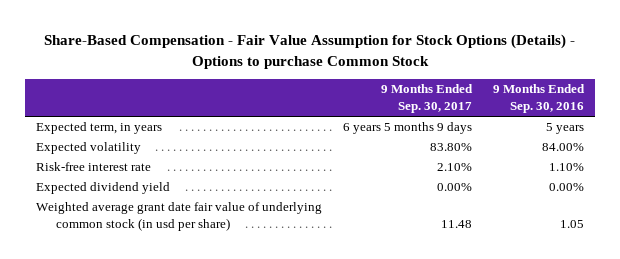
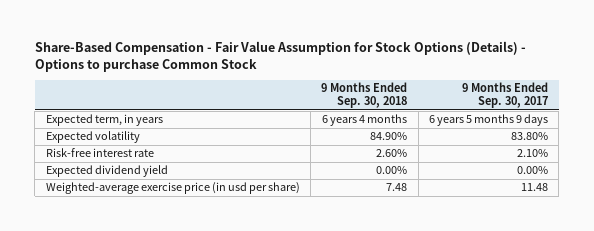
[493,84,586,114] 9 Months Ended Sep. 30, 2016 -> none
none -> [321,82,408,109] 9 Months Ended Sep. 30, 2018
[35,202,322,232] Weighted average grant date fair value of underlying common stock (in usd per share) -> [45,182,300,195] Weighted-average exercise price (in usd per share)

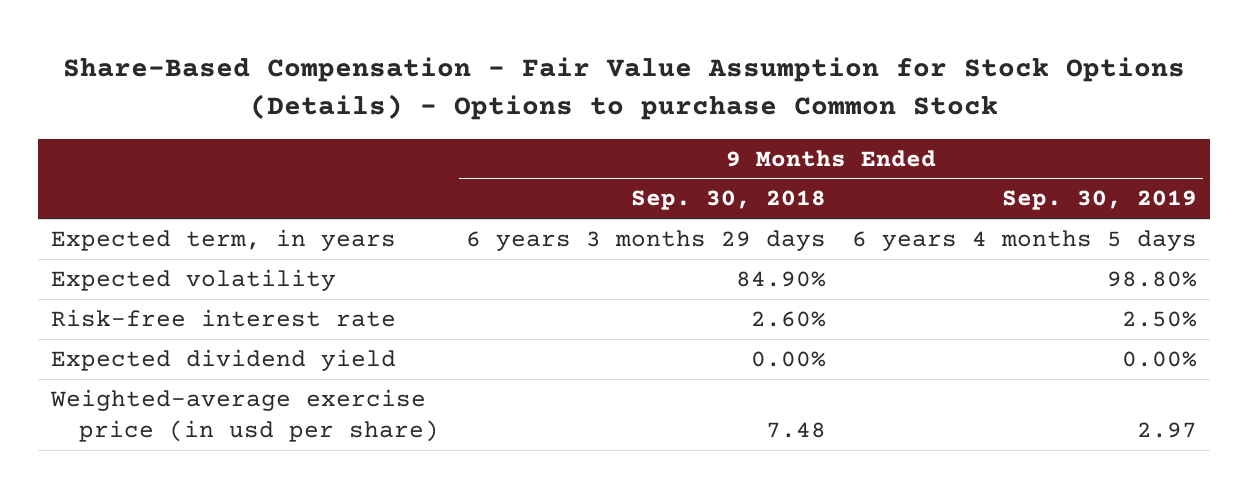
[461,82,548,109] 9 Months Ended Sep. 30, 2017 -> none
none -> [1001,190,1197,211] Sep. 30, 2019
[322,114,408,127] 6 years 4 months -> [465,229,826,251] 6 years 3 months 29 days

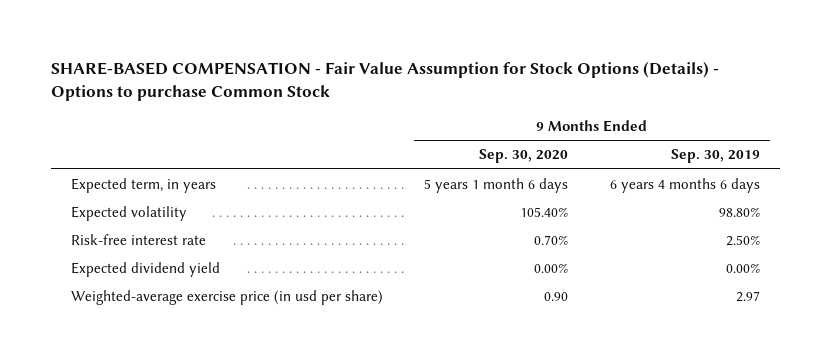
[63,57,1186,121] Share-Based Compensation - Fair Value Assumption for Stock Options (Details) - Options to purchase Common Stock -> [50,60,719,101] SHARE-BASED COMPENSATION - Fair Value Assumption for Stock Options (Details) - Options to purchase Common Stock
[630,190,826,211] Sep. 30, 2018 -> none
none -> [479,149,569,164] Sep. 30, 2020
[851,229,1197,251] 6 years 4 months 5 days -> [609,178,760,194] 6 years 4 months 6 days

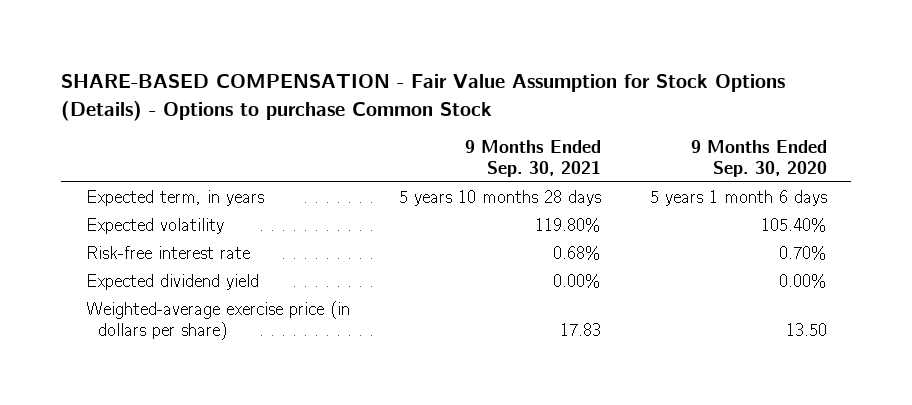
[670,149,760,164] Sep. 30, 2019 -> none
none -> [464,140,601,178] 9 Months Ended Sep. 30, 2021
[71,290,384,306] Weighted-average exercise price (in usd per share) -> [85,300,350,340] Weighted-average exercise price (in dollars per share)
[544,292,569,302] 0.90 -> [785,322,827,336] 13.50

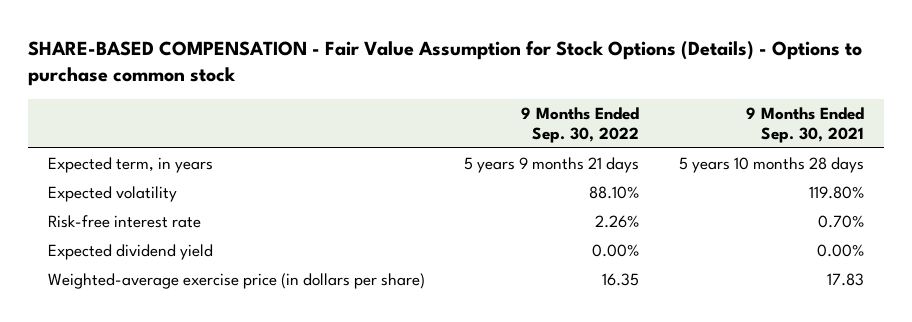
[61,74,786,121] SHARE-BASED COMPENSATION - Fair Value Assumption for Stock Options (Details) - Options to purchase Common Stock -> [27,40,862,87] SHARE-BASED COMPENSATION - Fair Value Assumption for Stock Options (Details) - Options to purchase common stock
[690,140,827,178] 9 Months Ended Sep. 30, 2020 -> none
none -> [521,106,640,144] 9 Months Ended Sep. 30, 2022
[552,245,601,260] 0.68% -> [818,215,865,229] 0.70%

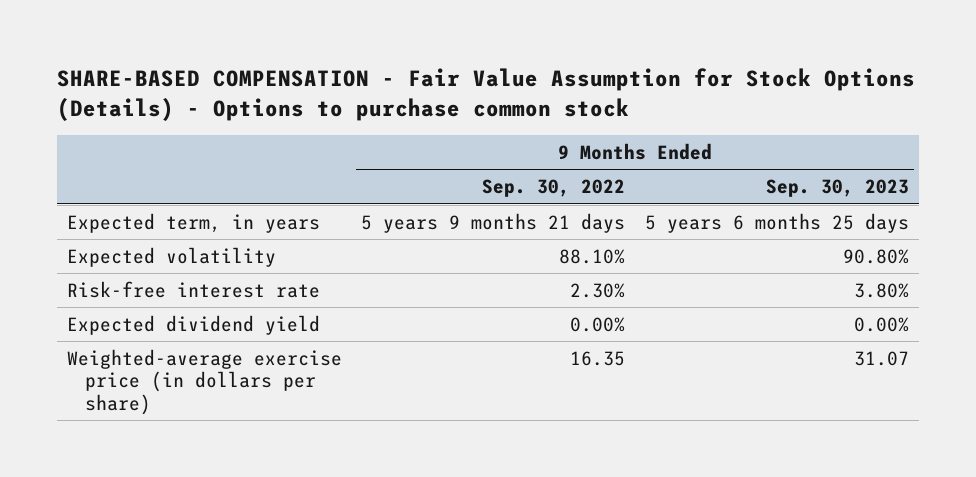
[746,106,865,144] 9 Months Ended Sep. 30, 2021 -> none
none -> [766,179,910,198] Sep. 30, 2023
[595,215,640,229] 2.26% -> [570,282,626,298] 2.30%

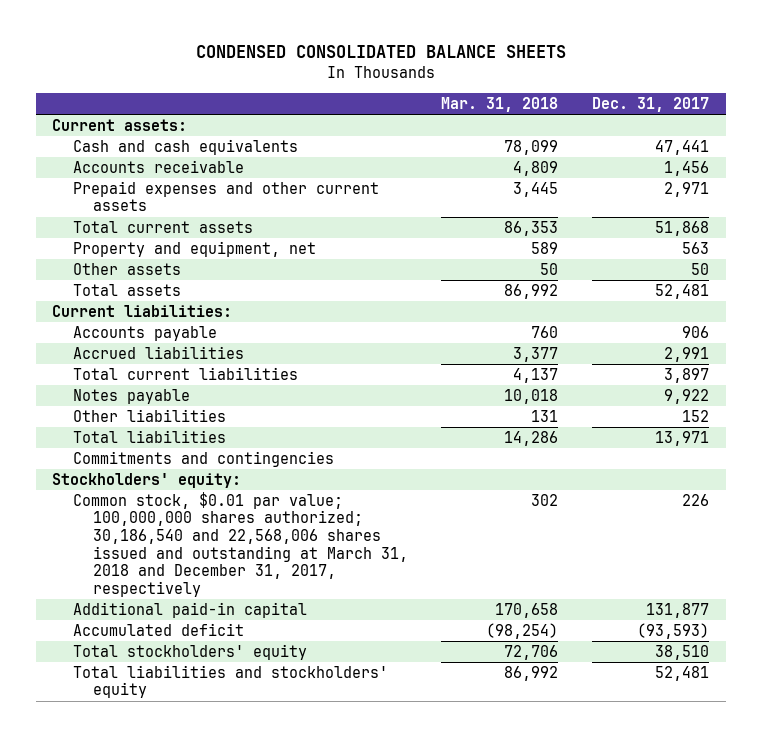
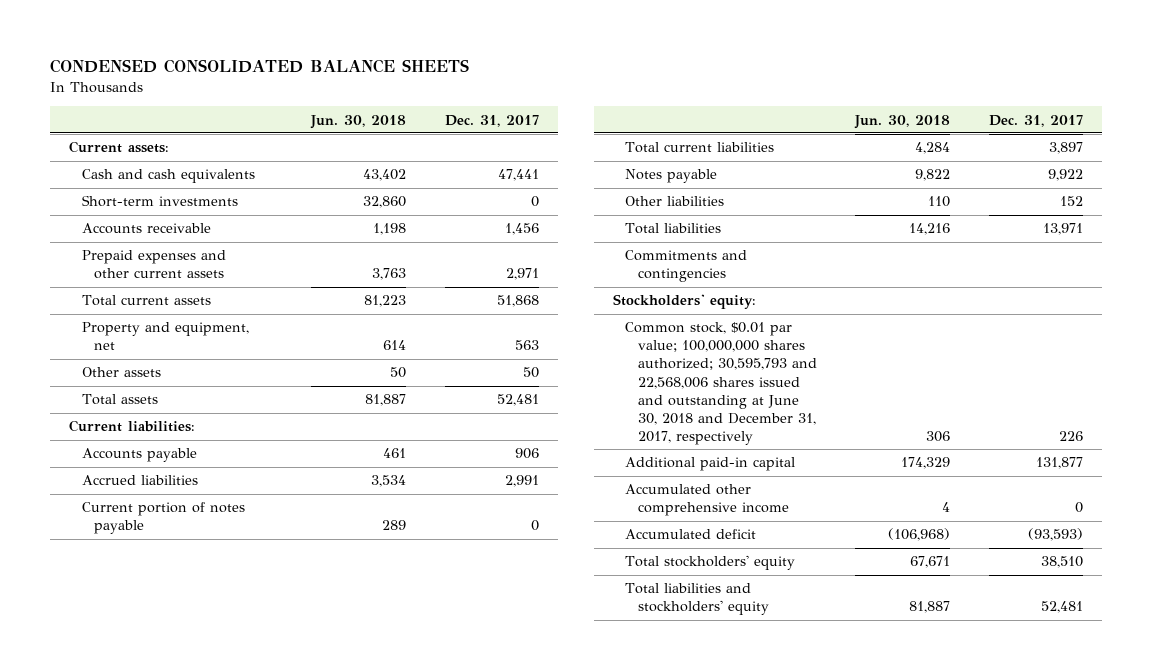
[441,97,559,113] Mar. 31, 2018 -> none
none -> [310,114,407,129] Jun. 30, 2018
none -> [81,195,238,208] Short-term investments
none -> [81,502,245,535] Current portion of notes payable
[72,491,408,597] Common stock, $0.01 par value; 100,000,000 shares authorized; 30,186,540 and 22,568,006 shares issued and outstanding at March 31, 2018 and December 31, 2017, respectively -> [625,322,817,445] Common stock, $0.01 par value; 100,000,000 shares authorized; 30,595,793 and 22,568,006 shares issued and outstanding at June 30, 2018 and December 31, 2017, respectively
none -> [625,484,789,517] Accumulated other comprehensive income

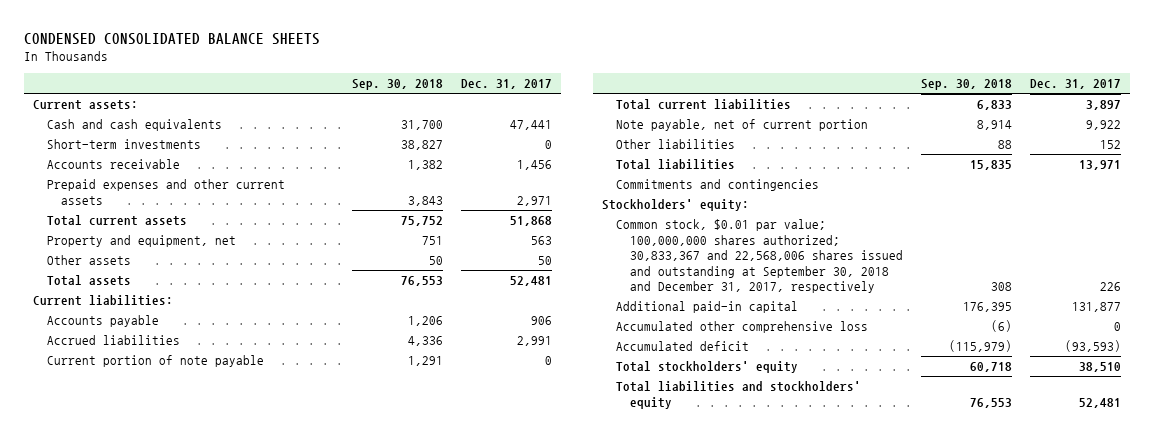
[310,114,407,129] Jun. 30, 2018 -> none
none -> [352,79,444,91] Sep. 30, 2018
[81,502,245,535] Current portion of notes payable -> [47,355,265,368] Current portion of note payable
[625,169,718,184] Notes payable -> [615,119,868,132] Note payable, net of current portion
[625,322,817,445] Common stock, $0.01 par value; 100,000,000 shares authorized; 30,595,793 and 22,568,006 shares issued and outstanding at June 30, 2018 and December 31, 2017, respectively -> [615,219,904,294] Common stock, $0.01 par value; 100,000,000 shares authorized; 30,833,367 and 22,568,006 shares issued and outstanding at September 30, 2018 and December 31, 2017, respectively
[625,484,789,517] Accumulated other comprehensive income -> [615,321,868,334] Accumulated other comprehensive loss

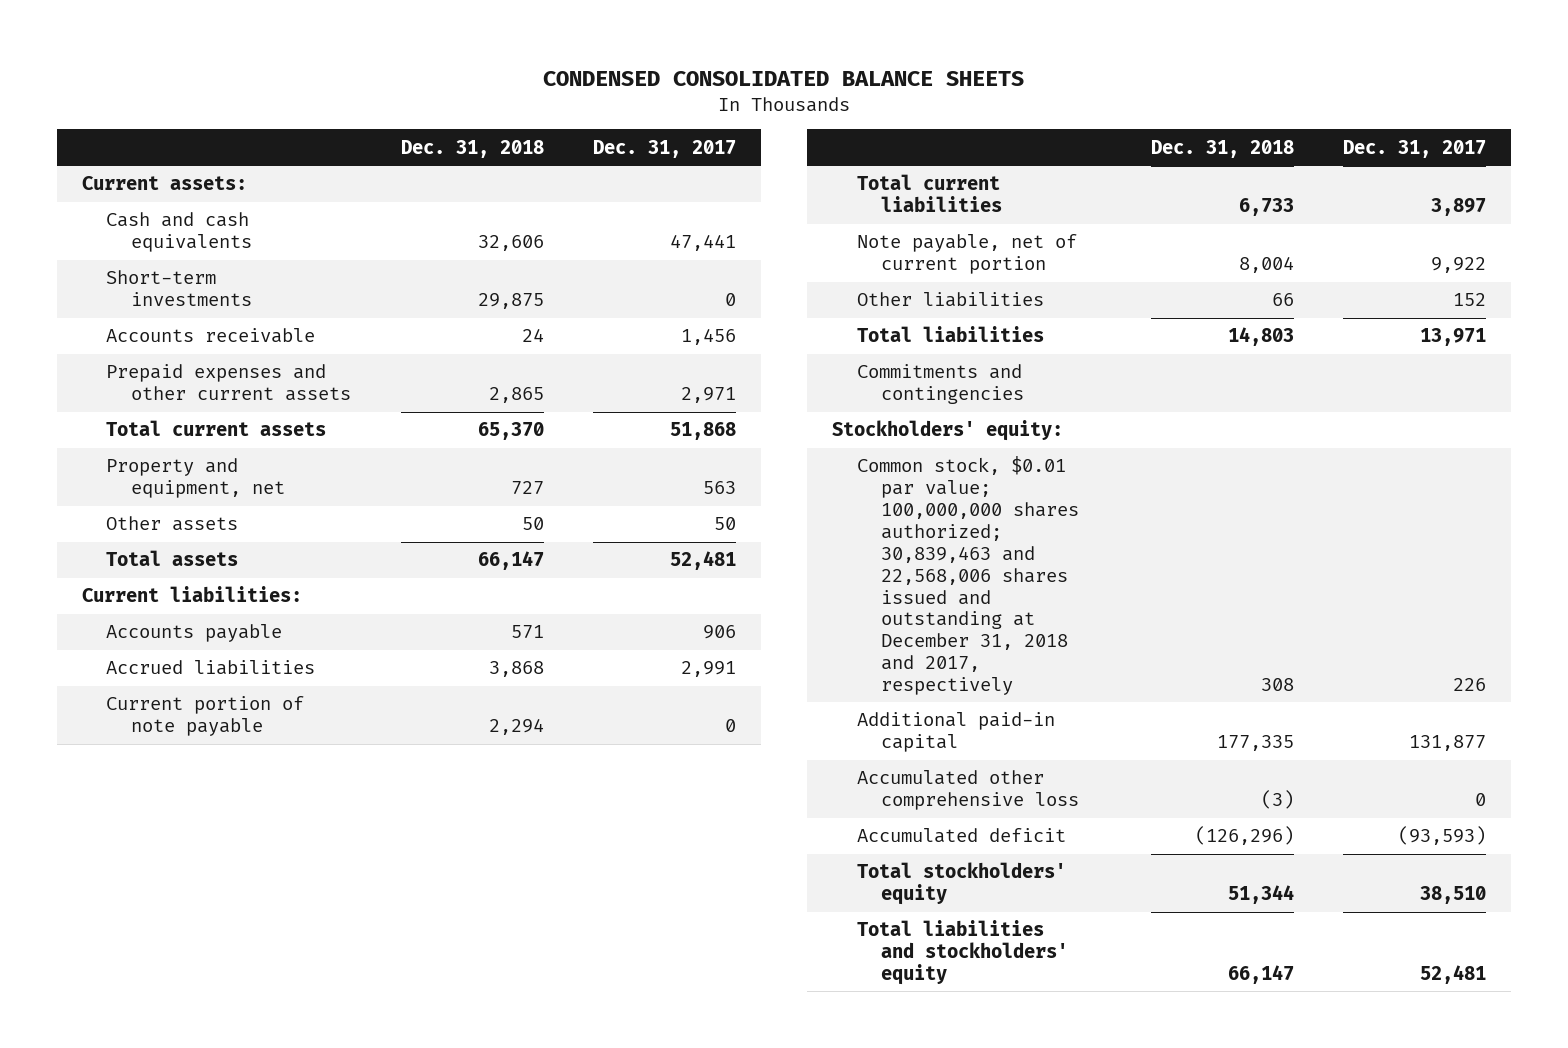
[352,79,444,91] Sep. 30, 2018 -> none
none -> [400,139,544,158] Dec. 31, 2018
[615,219,904,294] Common stock, $0.01 par value; 100,000,000 shares authorized; 30,833,367 and 22,568,006 shares issued and outstanding at September 30, 2018 and December 31, 2017, respectively -> [856,456,1079,696] Common stock, $0.01 par value; 100,000,000 shares authorized; 30,839,463 and 22,568,006 shares issued and outstanding at December 31, 2018 and 2017, respectively

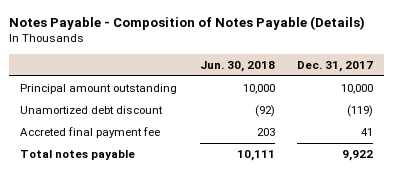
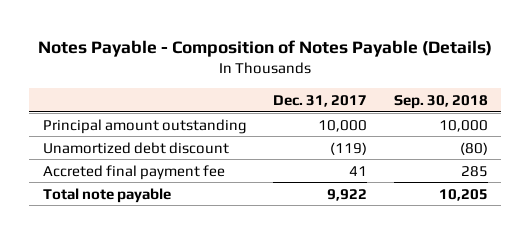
[199,60,275,72] Jun. 30, 2018 -> none
none -> [394,95,489,110] Sep. 30, 2018
[20,149,136,160] Total notes payable -> [42,187,171,203] Total note payable

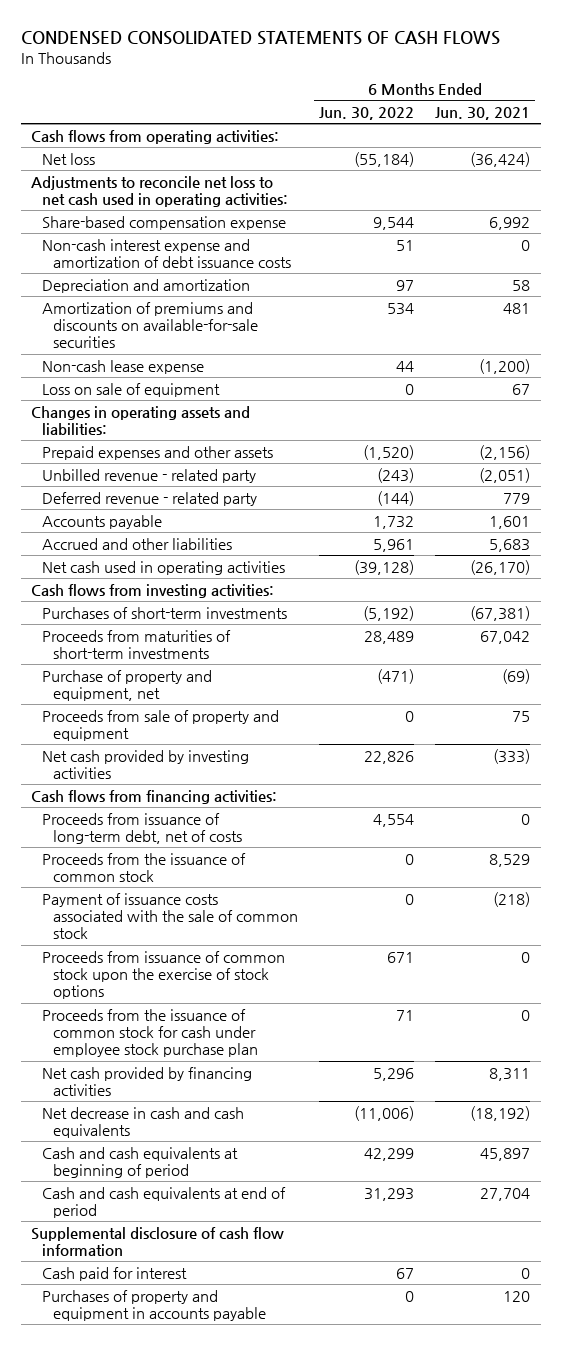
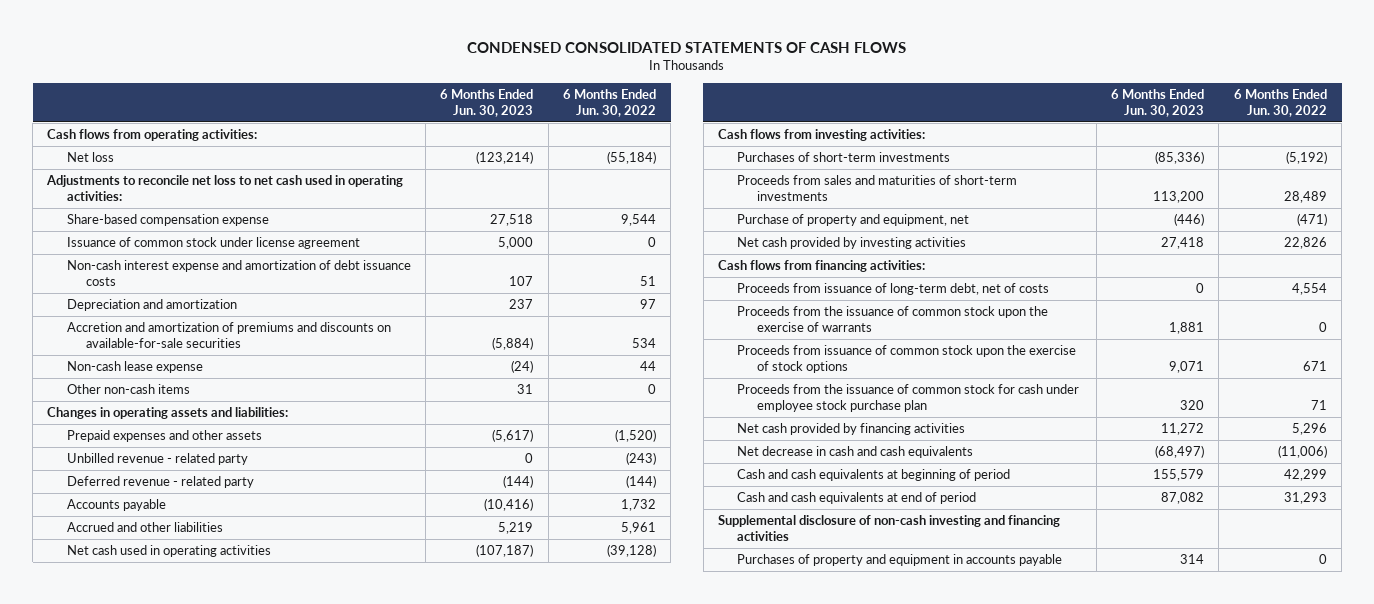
[435,106,531,120] Jun. 30, 2021 -> none
none -> [440,89,534,117] 6 Months Ended Jun. 30, 2023
none -> [66,237,360,250] Issuance of common stock under license agreement
[42,301,259,349] Amortization of premiums and discounts on available-for-sale securities -> [66,322,391,348] Accretion and amortization of premiums and discounts on available-for-sale securities
[42,382,221,397] Loss on sale of equipment -> none
none -> [66,384,190,395] Other non-cash items
[42,629,232,659] Proceeds from maturities of short-term investments -> [737,175,1018,201] Proceeds from sales and maturities of short-term investments
[42,709,280,741] Proceeds from sale of property and equipment -> none
[42,892,299,940] Payment of issuance costs associated with the sale of common stock -> none
[42,852,247,882] Proceeds from the issuance of common stock -> [737,306,1049,332] Proceeds from the issuance of common stock upon the exercise of warrants
[31,1226,285,1256] Supplemental disclosure of cash flow information -> none
[42,1266,188,1281] Cash paid for interest -> none
none -> [718,515,1061,541] Supplemental disclosure of non-cash investing and financing activities

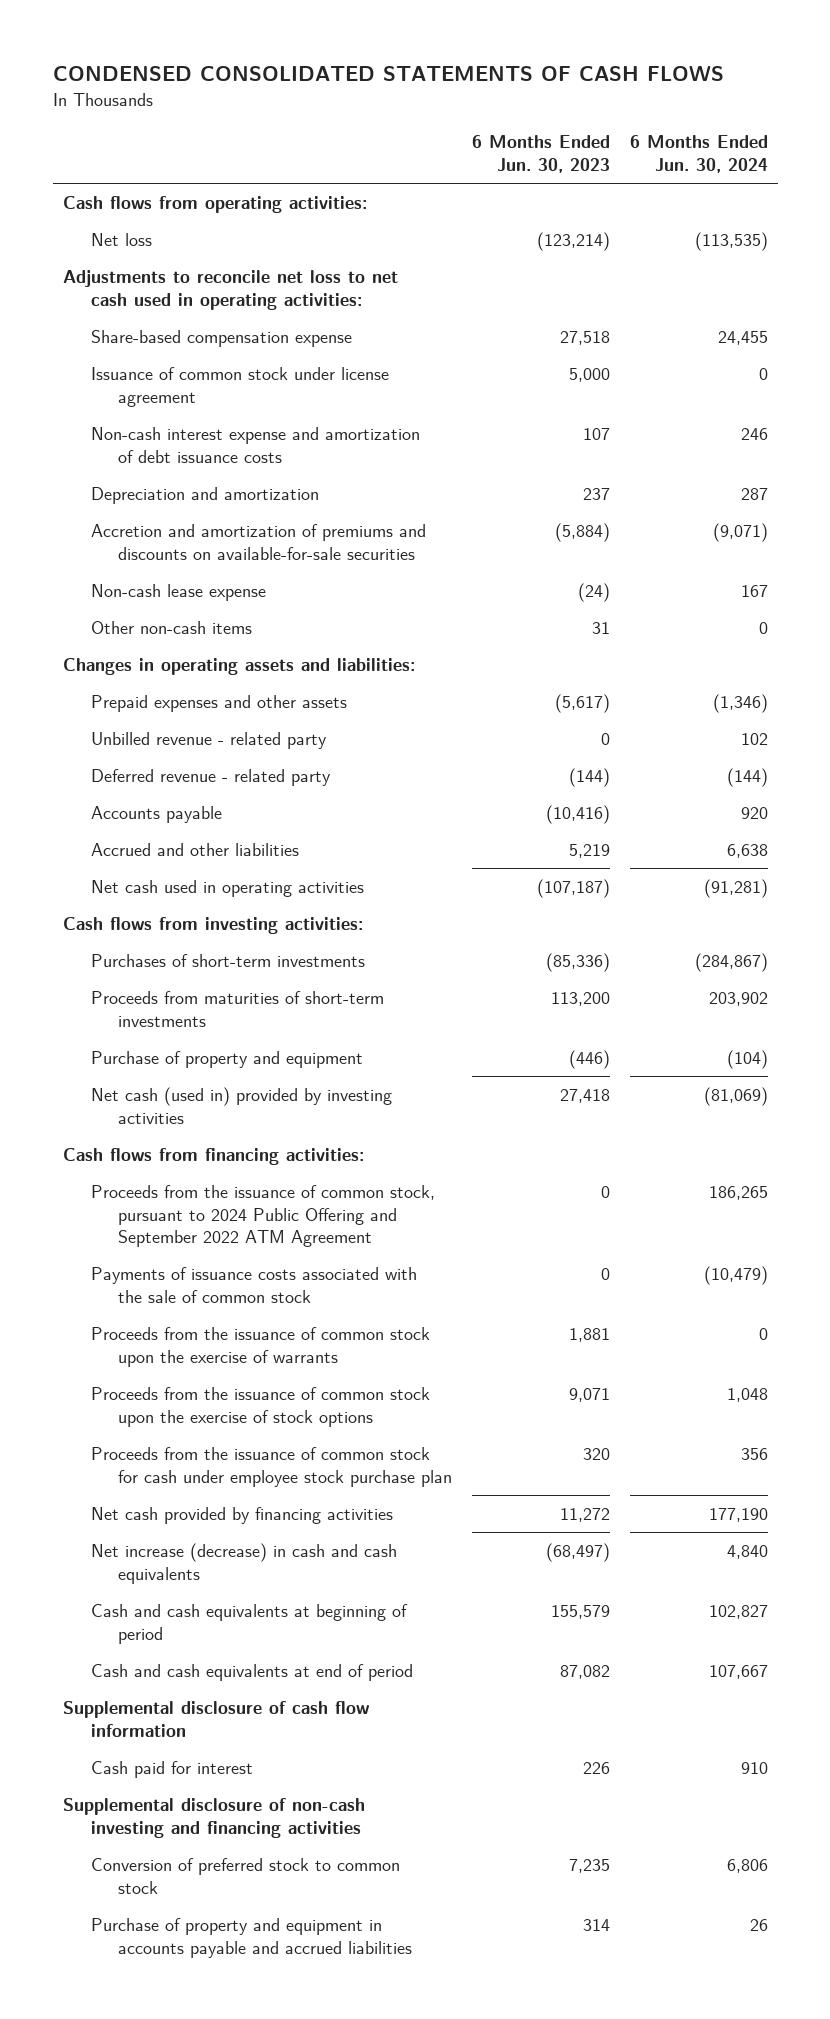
[563,89,657,117] 6 Months Ended Jun. 30, 2022 -> none
none -> [629,135,768,174] 6 Months Ended Jun. 30, 2024
[737,175,1018,201] Proceeds from sales and maturities of short-term investments -> [90,990,384,1027] Proceeds from maturities of short-term investments
[737,214,970,227] Purchase of property and equipment, net -> [90,1050,363,1068] Purchase of property and equipment
[737,237,967,250] Net cash provided by investing activities -> [90,1086,392,1124] Net cash (used in) provided by investing activities
[737,283,1050,296] Proceeds from issuance of long-term debt, net of costs -> none
none -> [90,1184,435,1248] Proceeds from the issuance of common stock, pursuant to 2024 Public Offering and September 2022 ATM Agreement
none -> [90,1266,417,1303] Payments of issuance costs associated with the sale of common stock
[737,345,1077,373] Proceeds from issuance of common stock upon the exercise of stock options -> [90,1386,430,1427] Proceeds from the issuance of common stock upon the exercise of stock options
[737,446,974,459] Net decrease in cash and cash equivalents -> [90,1542,397,1584] Net increase (decrease) in cash and cash equivalents
none -> [62,1700,369,1737] Supplemental disclosure of cash flow information
none -> [90,1760,253,1778] Cash paid for interest
none -> [90,1857,400,1894] Conversion of preferred stock to common stock
[737,554,1063,567] Purchases of property and equipment in accounts payable -> [90,1917,413,1958] Purchase of property and equipment in accounts payable and accrued liabilities

